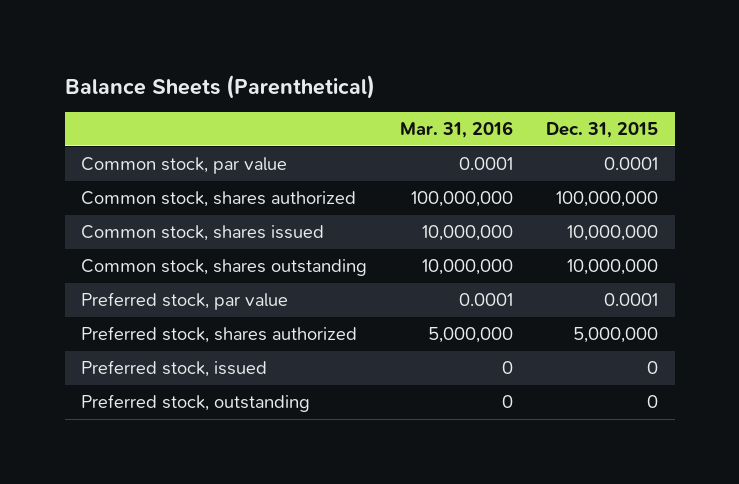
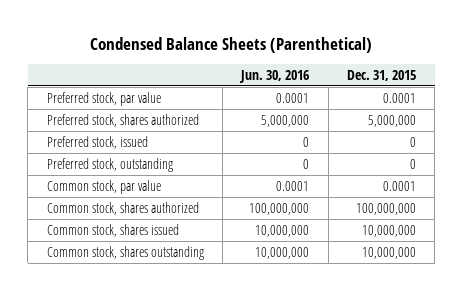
[64,74,375,99] Balance Sheets (Parenthetical) -> [90,36,373,53] Condensed Balance Sheets (Parenthetical)
[400,121,514,139] Mar. 31, 2016 -> none
none -> [239,69,310,83] Jun. 30, 2016
[81,157,288,175] Common stock, par value -> [46,179,161,194] Common stock, par value
[81,191,357,208] Common stock, shares authorized -> [46,201,199,215] Common stock, shares authorized
[81,225,325,242] Common stock, shares issued -> [46,223,179,237] Common stock, shares issued
[81,259,368,277] Common stock, shares outstanding -> [46,245,204,260] Common stock, shares outstanding

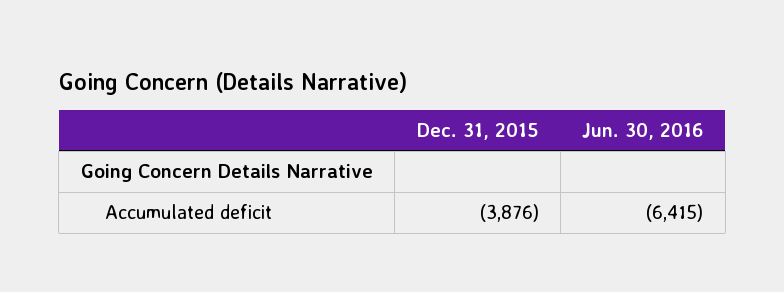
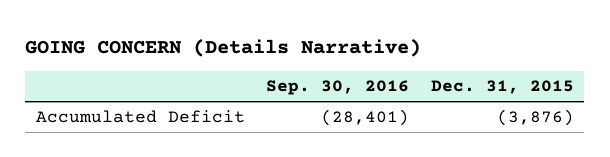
[58,71,407,95] Going Concern (Details Narrative) -> [25,39,422,58] GOING CONCERN (Details Narrative)
[582,122,704,140] Jun. 30, 2016 -> none
none -> [266,80,410,96] Sep. 30, 2016
[80,164,373,183] Going Concern Details Narrative -> none
[104,204,272,220] Accumulated deficit -> [36,110,246,124] Accumulated Deficit

